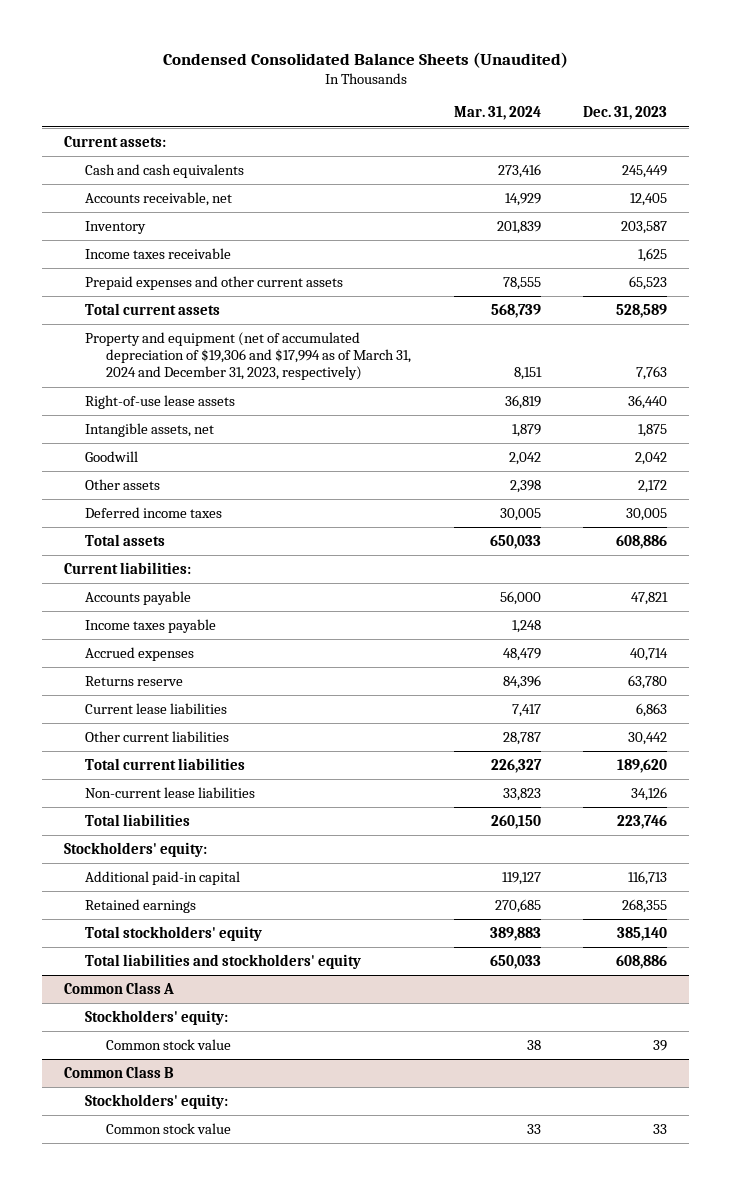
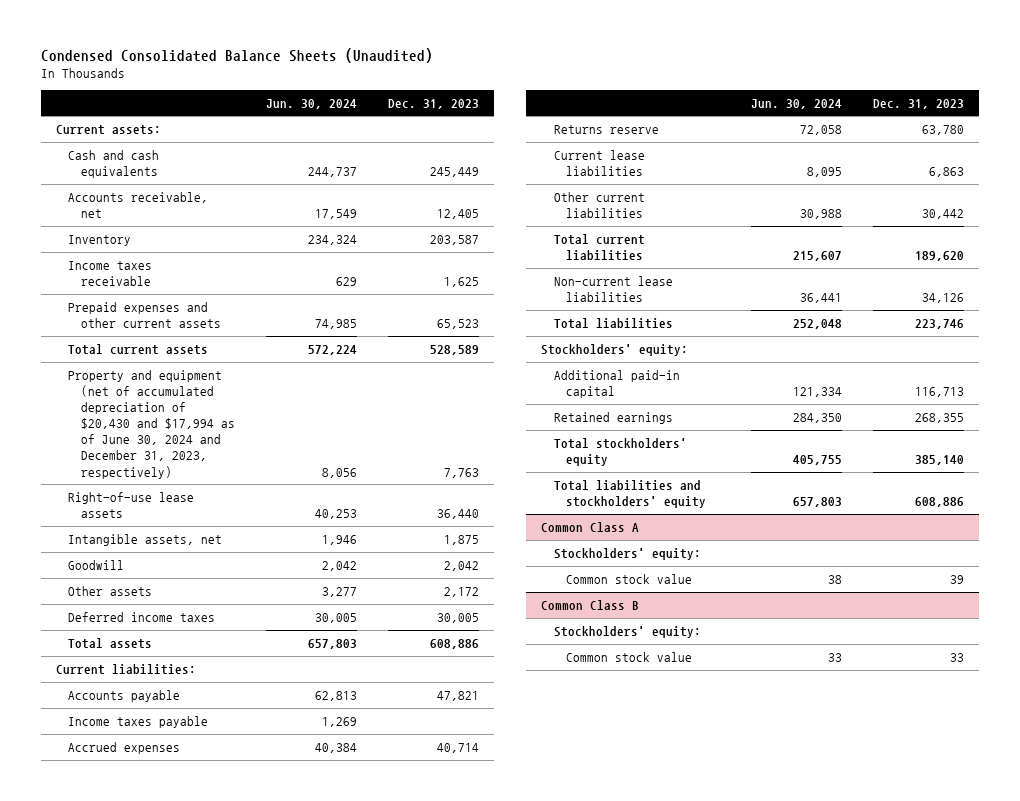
[453,106,541,121] Mar. 31, 2024 -> none
none -> [265,98,357,109] Jun. 30, 2024
[85,331,412,381] Property and equipment (net of accumulated depreciation of $19,306 and $17,994 as of March 31, 2024 and December 31, 2023, respectively) -> [68,369,235,479] Property and equipment (net of accumulated depreciation of $20,430 and $17,994 as of June 30, 2024 and December 31, 2023, respectively)

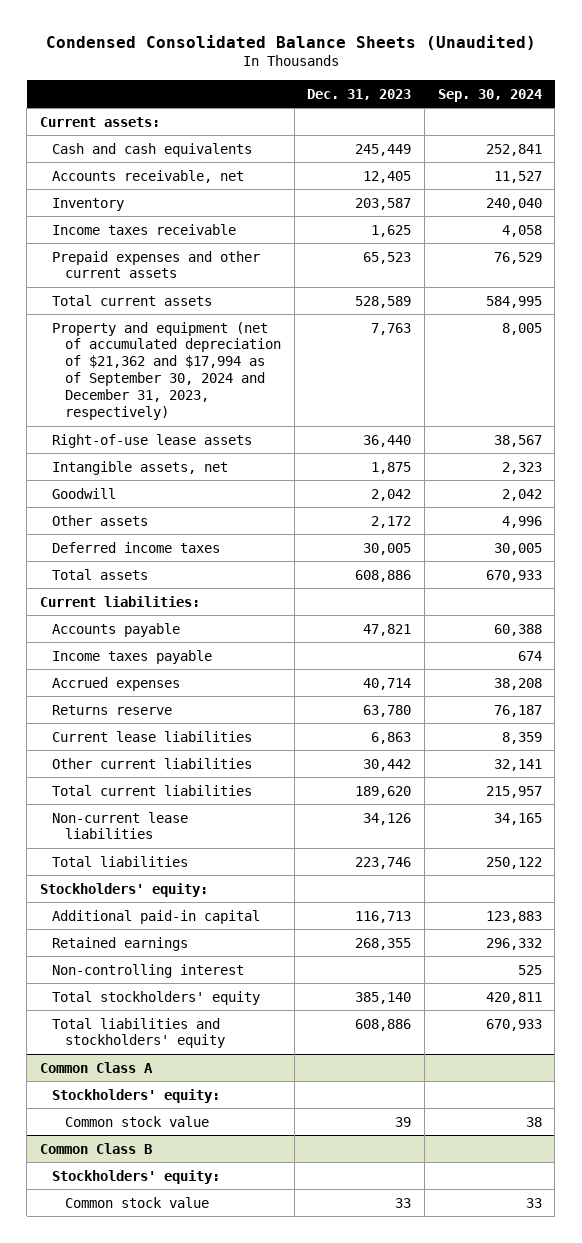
[265,98,357,109] Jun. 30, 2024 -> none
none -> [437,88,542,102] Sep. 30, 2024
[68,369,235,479] Property and equipment (net of accumulated depreciation of $20,430 and $17,994 as of June 30, 2024 and December 31, 2023, respectively) -> [52,321,281,421] Property and equipment (net of accumulated depreciation of $21,362 and $17,994 as of September 30, 2024 and December 31, 2023, respectively)
none -> [52,963,245,978] Non-controlling interest

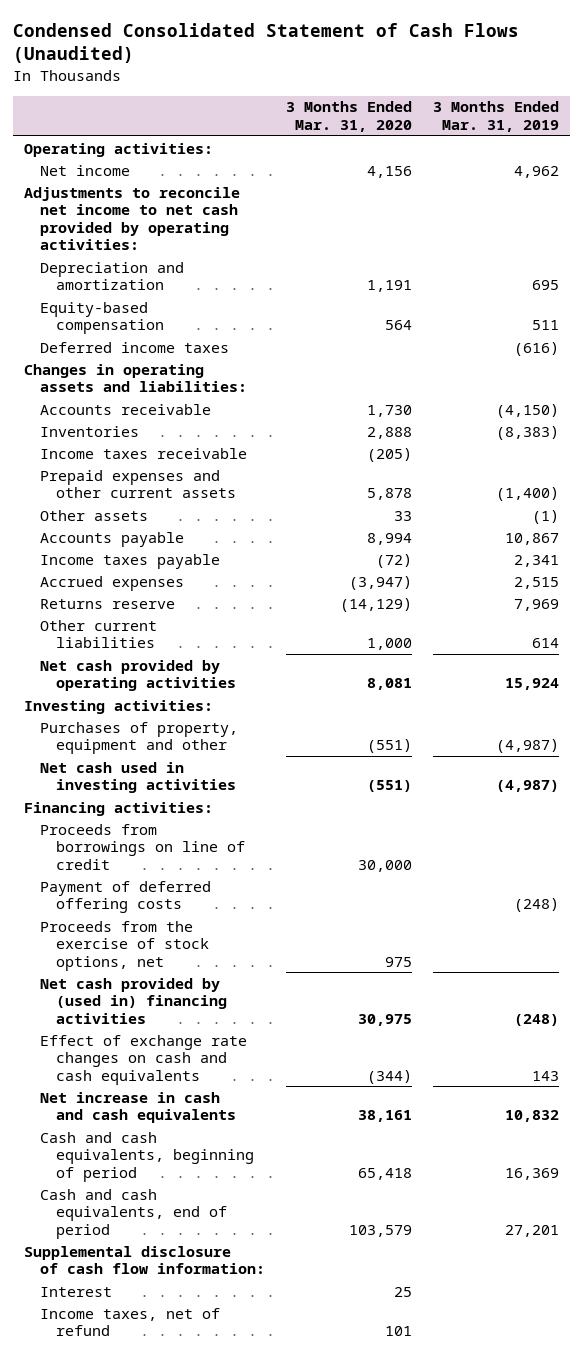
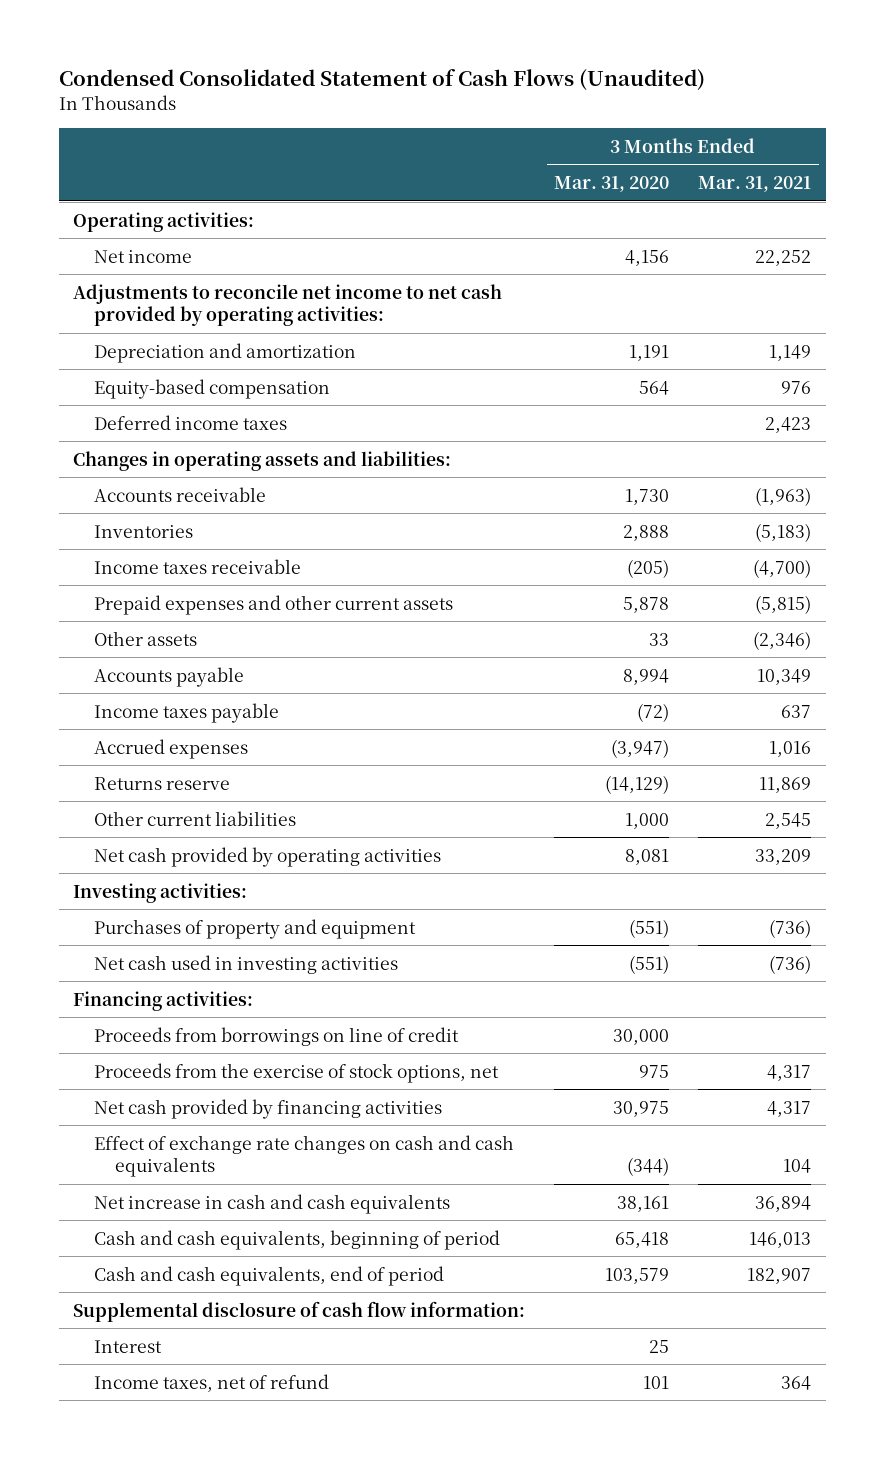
[432,101,559,133] 3 Months Ended Mar. 31, 2019 -> none
none -> [698,175,812,192] Mar. 31, 2021
[39,721,238,755] Purchases of property, equipment and other -> [94,918,417,939] Purchases of property and equipment
[39,880,211,914] Payment of deferred offering costs -> none
[39,977,227,1024] Net cash provided by (used in) financing activities -> [94,1098,443,1119] Net cash provided by financing activities

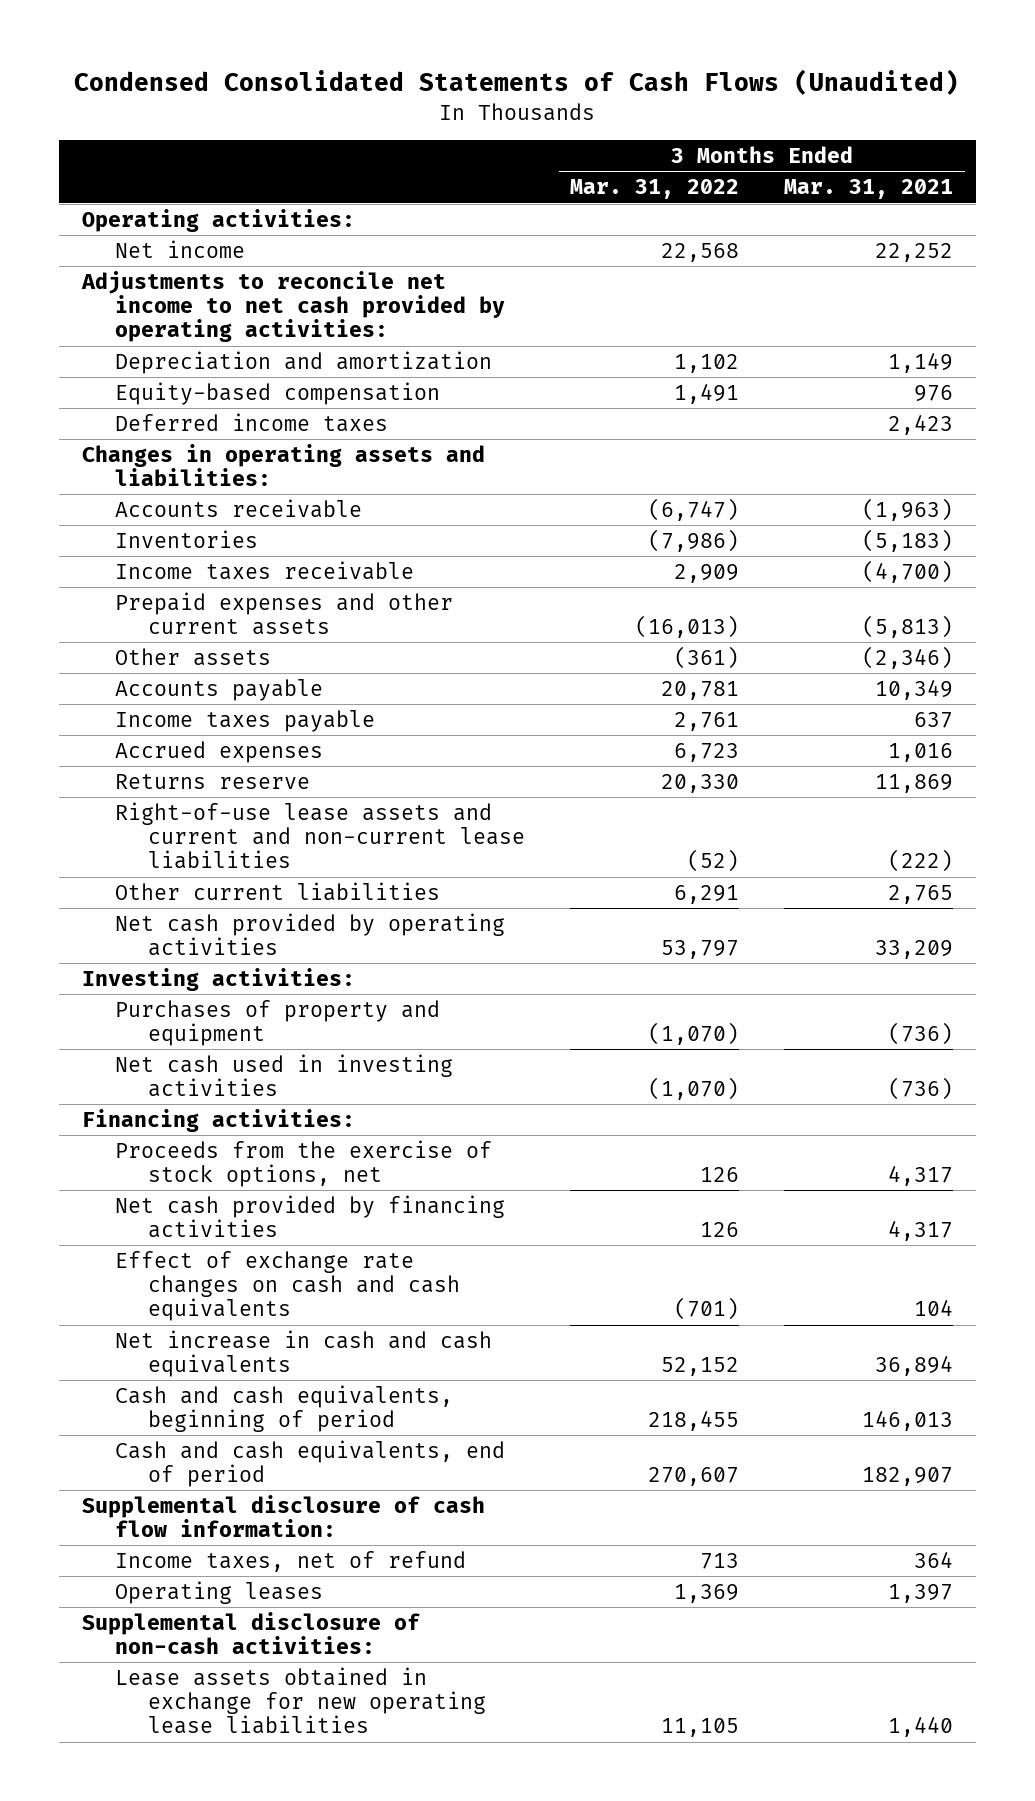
[58,69,705,92] Condensed Consolidated Statement of Cash Flows (Unaudited) -> [74,69,960,96] Condensed Consolidated Statements of Cash Flows (Unaudited)
[554,175,670,192] Mar. 31, 2020 -> none
none -> [570,179,740,200] Mar. 31, 2022
[755,594,812,614] (5,815) -> [862,615,954,639] (5,813)
none -> [114,801,525,870] Right-of-use lease assets and current and non-current lease liabilities
[765,812,812,829] 2,545 -> [888,884,954,904] 2,765
[94,1026,460,1046] Proceeds from borrowings on line of credit -> none
[94,1339,163,1353] Interest -> none
none -> [114,1580,323,1604] Operating leases
none -> [81,1611,420,1655] Supplemental disclosure of non-cash activities:
none -> [114,1666,486,1735] Lease assets obtained in exchange for new operating lease liabilities

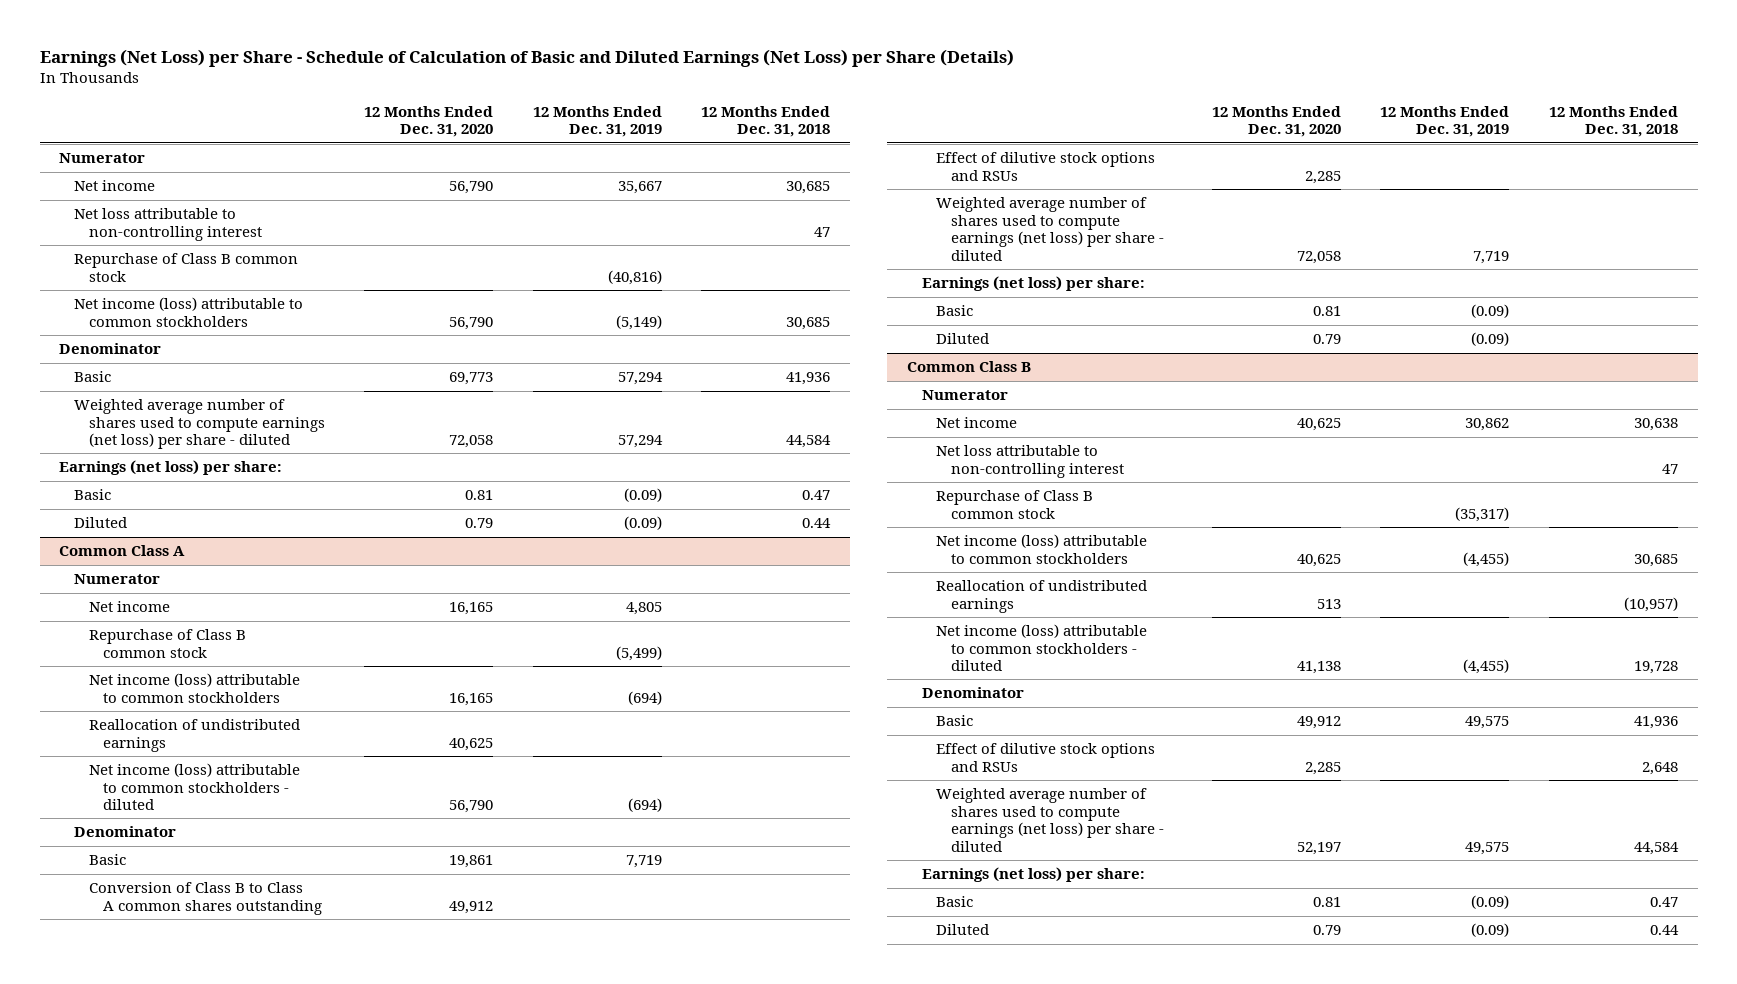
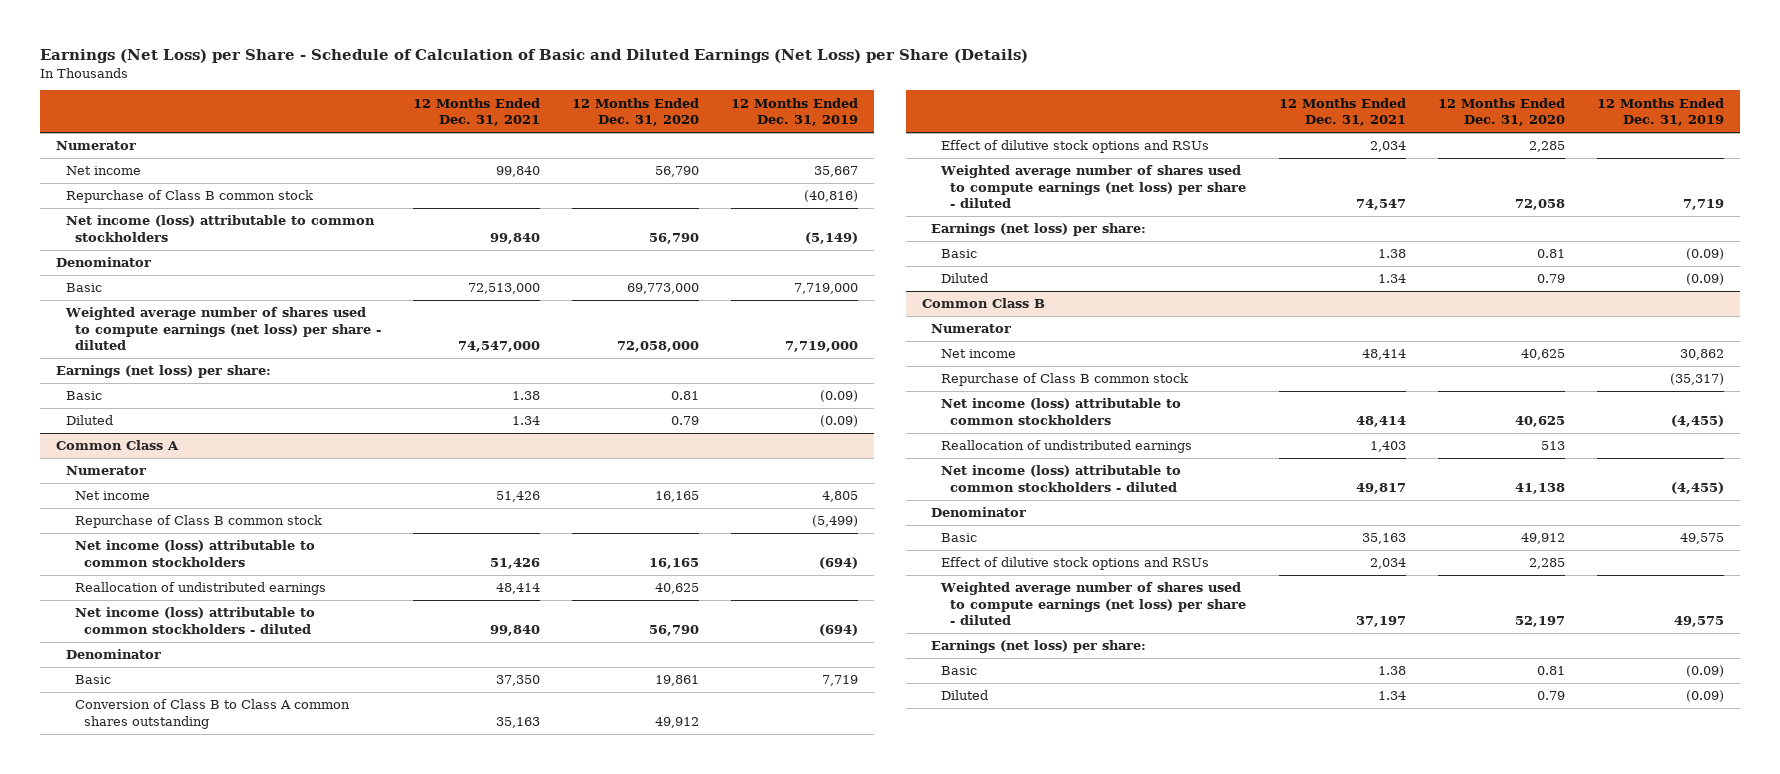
[701,106,831,138] 12 Months Ended Dec. 31, 2018 -> none
none -> [412,97,540,127] 12 Months Ended Dec. 31, 2021
[74,208,262,241] Net loss attributable to non-controlling interest -> none
[449,372,494,386] 69,773 -> [626,283,699,295] 69,773,000
[617,372,663,386] 57,294 -> [793,283,858,295] 7,719,000
[449,435,494,449] 72,058 -> [616,341,699,353] 72,058,000
[617,435,663,449] 57,294 -> [784,341,858,353] 7,719,000
[936,445,1124,478] Net loss attributable to non-controlling interest -> none

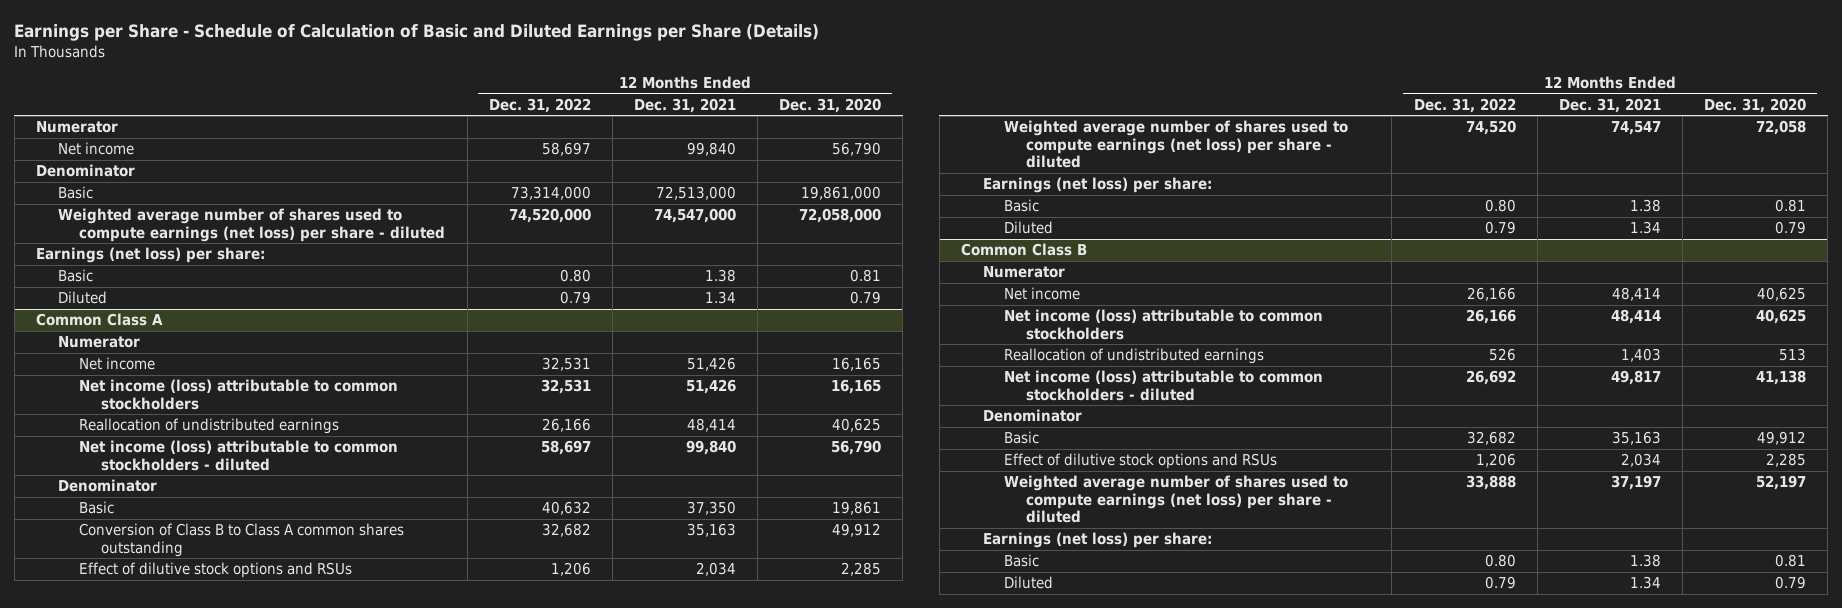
[40,49,1029,64] Earnings (Net Loss) per Share - Schedule of Calculation of Basic and Diluted Earnings (Net Loss) per Share (Details) -> [14,24,820,42] Earnings per Share - Schedule of Calculation of Basic and Diluted Earnings per Share (Details)
[730,97,858,127] 12 Months Ended Dec. 31, 2019 -> none
none -> [488,97,591,113] Dec. 31, 2022
[65,190,313,204] Repurchase of Class B common stock -> none
[65,215,375,242] Net income (loss) attributable to common stockholders -> none
[626,283,699,295] 69,773,000 -> [801,186,882,201] 19,861,000
[74,515,322,529] Repurchase of Class B common stock -> none
[940,373,1188,387] Repurchase of Class B common stock -> none

